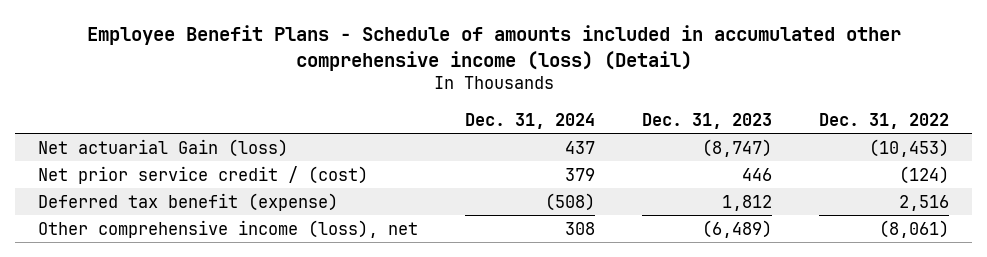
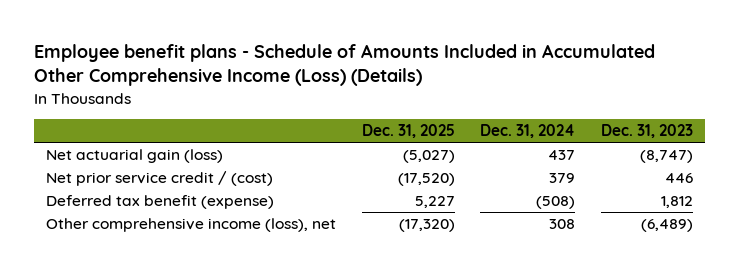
[86,24,901,71] Employee Benefit Plans - Schedule of amounts included in accumulated other comprehensive income (loss) (Detail) -> [33,43,655,87] Employee benefit plans - Schedule of Amounts Included in Accumulated Other Comprehensive Income (Loss) (Details)
[819,112,950,129] Dec. 31, 2022 -> none
none -> [361,124,455,139] Dec. 31, 2025
[38,138,289,157] Net actuarial Gain (loss) -> [46,149,224,164] Net actuarial gain (loss)

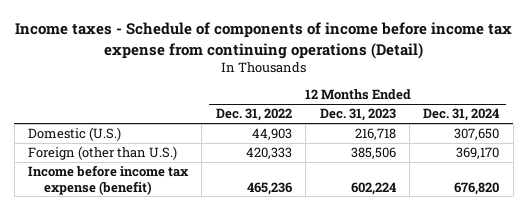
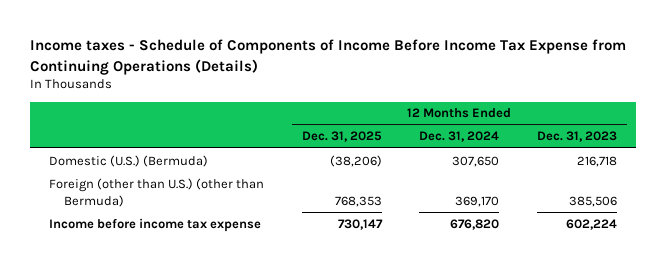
[14,22,512,59] Income taxes - Schedule of components of income before income tax expense from continuing operations (Detail) -> [29,39,626,75] Income taxes - Schedule of Components of Income Before Income Tax Expense from Continuing Operations (Details)
[215,108,292,122] Dec. 31, 2022 -> none
none -> [301,131,382,143] Dec. 31, 2025
[28,127,122,142] Domestic (U.S.) -> [48,154,208,167] Domestic (U.S.) (Bermuda)
[28,146,178,161] Foreign (other than U.S.) -> [48,177,264,207] Foreign (other than U.S.) (other than Bermuda)
[28,165,190,195] Income before income tax expense (benefit) -> [48,217,261,232] Income before income tax expense

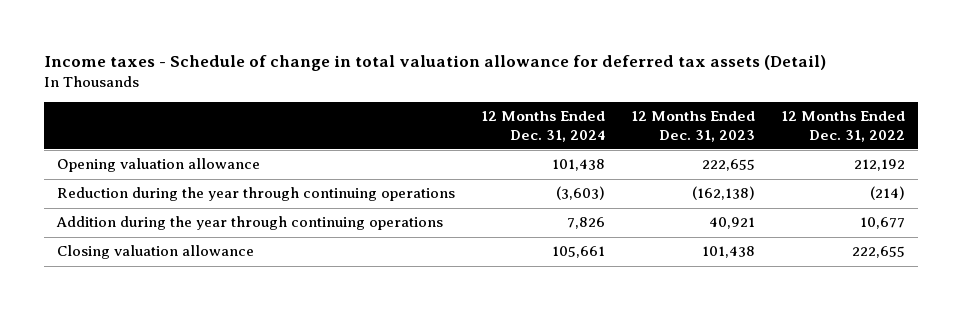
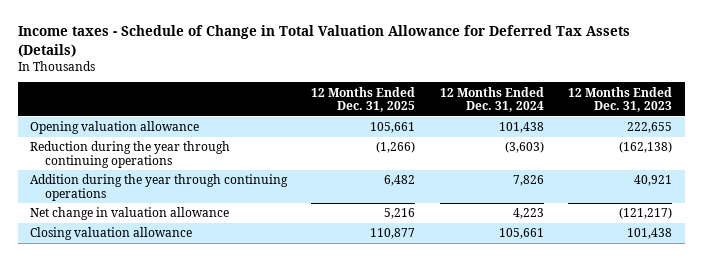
[43,55,826,72] Income taxes - Schedule of change in total valuation allowance for deferred tax assets (Detail) -> [17,25,630,57] Income taxes - Schedule of Change in Total Valuation Allowance for Deferred Tax Assets (Details)
[780,111,905,142] 12 Months Ended Dec. 31, 2022 -> none
none -> [311,86,416,113] 12 Months Ended Dec. 31, 2025
none -> [30,207,230,221] Net change in valuation allowance

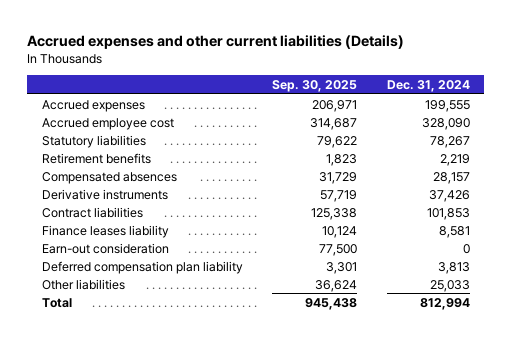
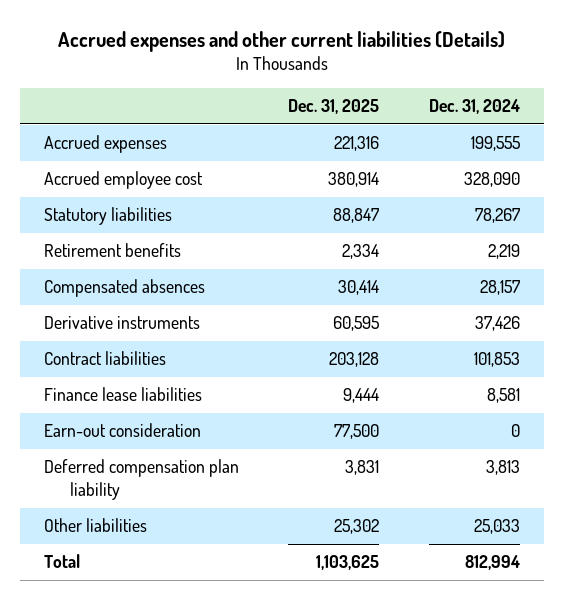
[272,80,358,93] Sep. 30, 2025 -> none
none -> [288,99,380,115] Dec. 31, 2025
[41,224,169,238] Finance leases liability -> [44,387,203,402] Finance lease liabilities

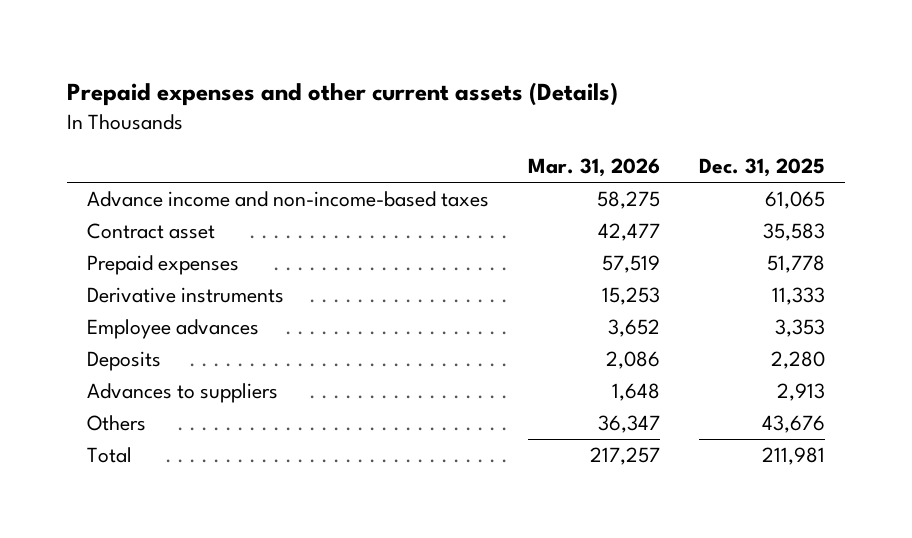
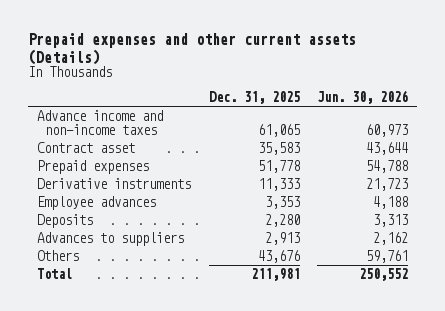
[527,158,660,178] Mar. 31, 2026 -> none
none -> [317,90,409,105] Jun. 30, 2026
[86,191,489,208] Advance income and non-income-based taxes -> [37,110,164,136] Advance income and non-income taxes

